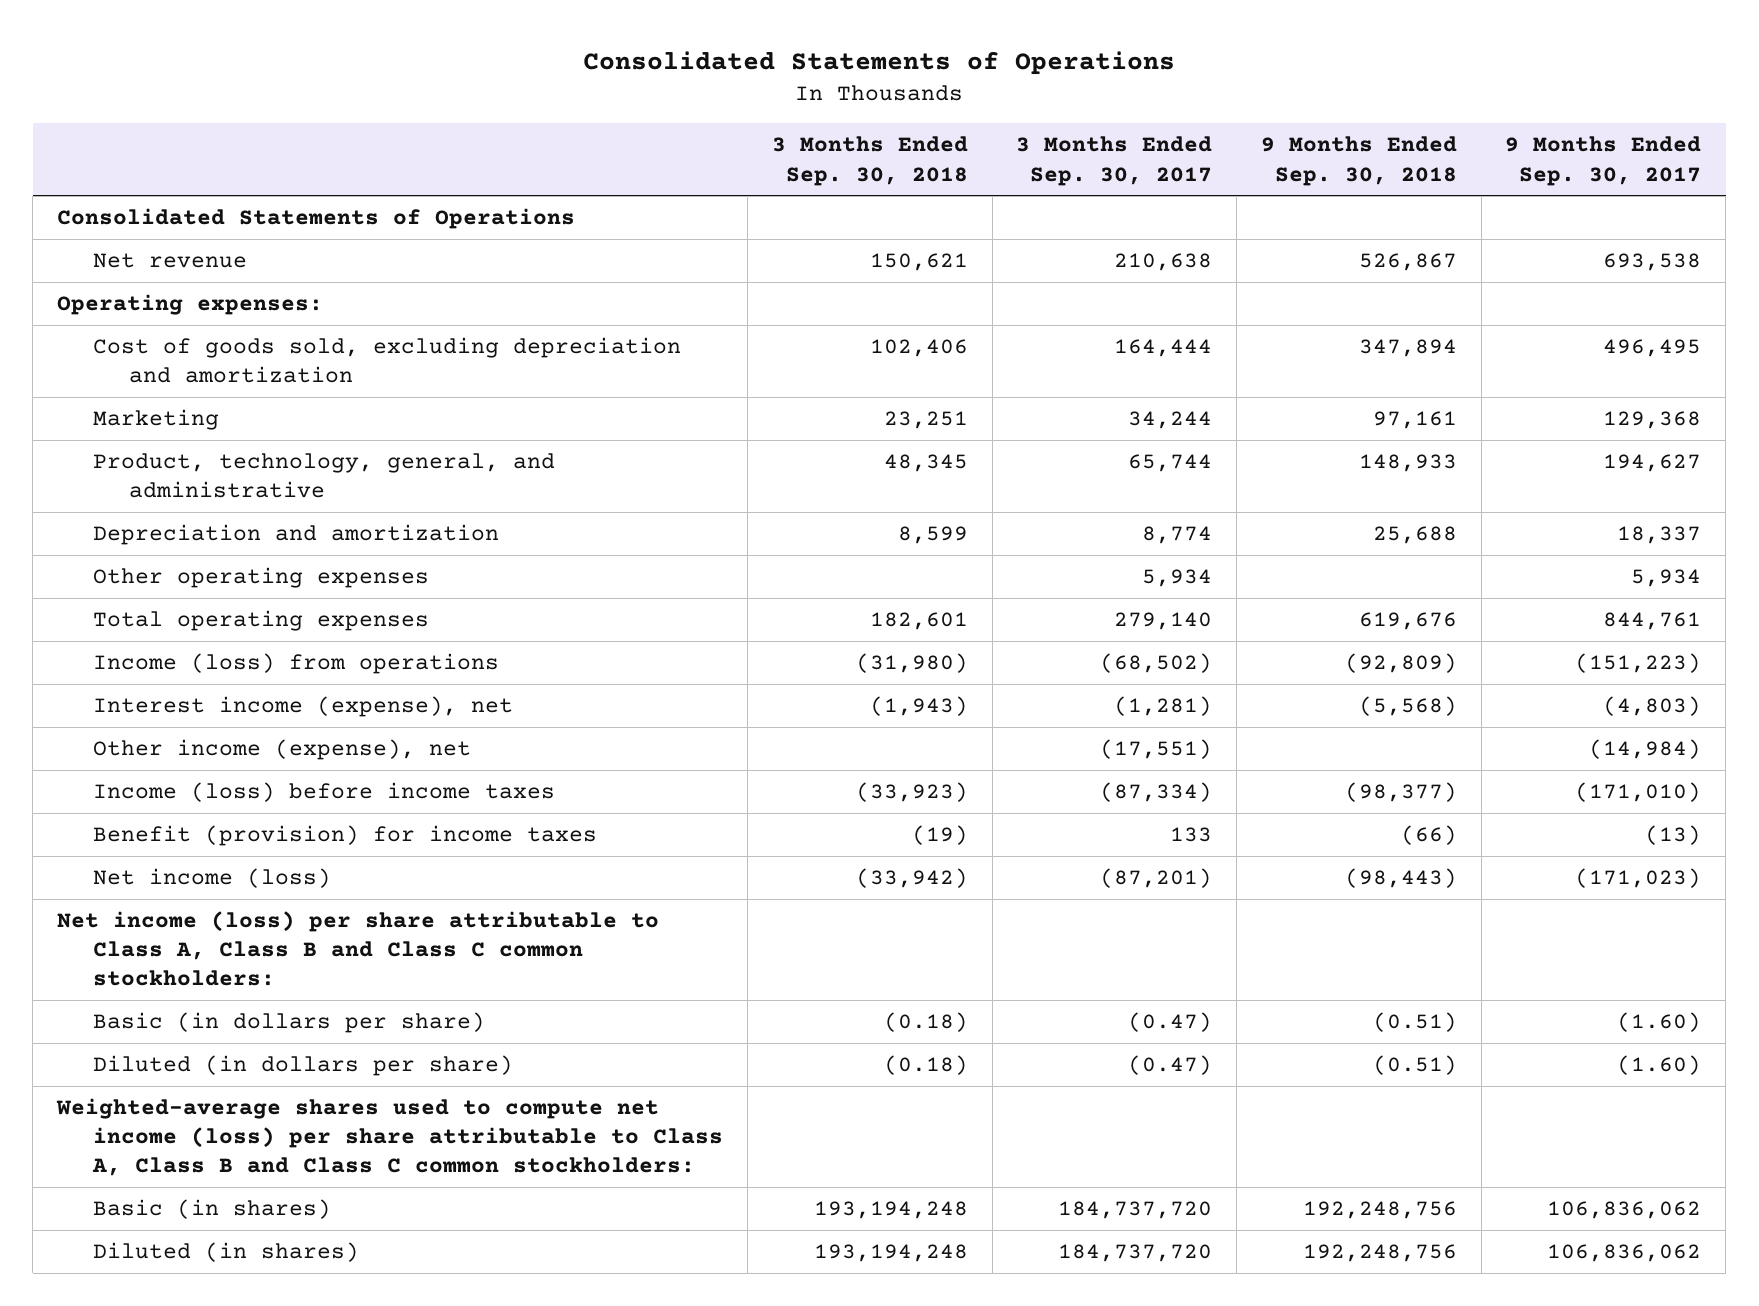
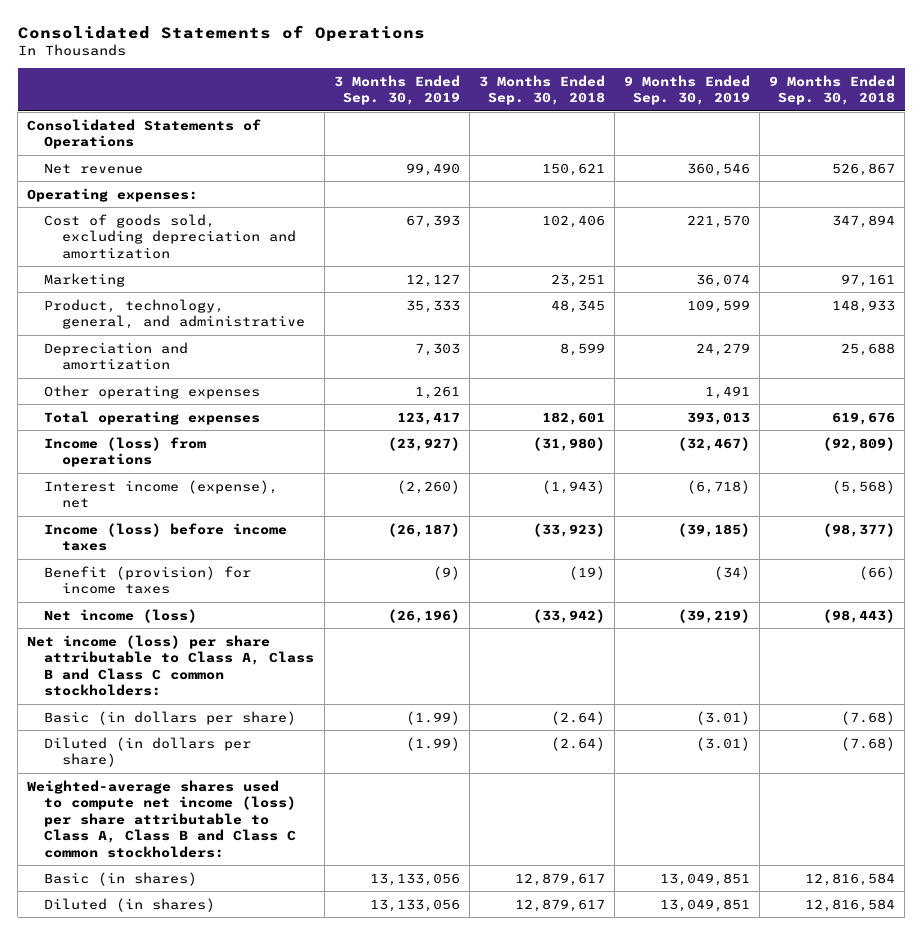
[1016,136,1213,186] 3 Months Ended Sep. 30, 2017 -> none
[1505,136,1702,186] 9 Months Ended Sep. 30, 2017 -> none
none -> [333,74,460,106] 3 Months Ended Sep. 30, 2019
none -> [624,74,751,106] 9 Months Ended Sep. 30, 2019
[93,739,472,761] Other income (expense), net -> none
[883,1012,968,1033] (0.18) -> [550,710,605,725] (2.64)
[1372,1012,1457,1033] (0.51) -> [841,710,896,725] (7.68)
[883,1055,968,1076] (0.18) -> [550,736,605,751] (2.64)
[1372,1055,1457,1076] (0.51) -> [841,736,896,751] (7.68)
[813,1201,968,1220] 193,194,248 -> [514,872,605,886] 12,879,617
[1302,1201,1457,1220] 192,248,756 -> [805,872,896,886] 12,816,584
[813,1244,968,1263] 193,194,248 -> [514,898,605,912] 12,879,617
[1302,1244,1457,1263] 192,248,756 -> [805,898,896,912] 12,816,584

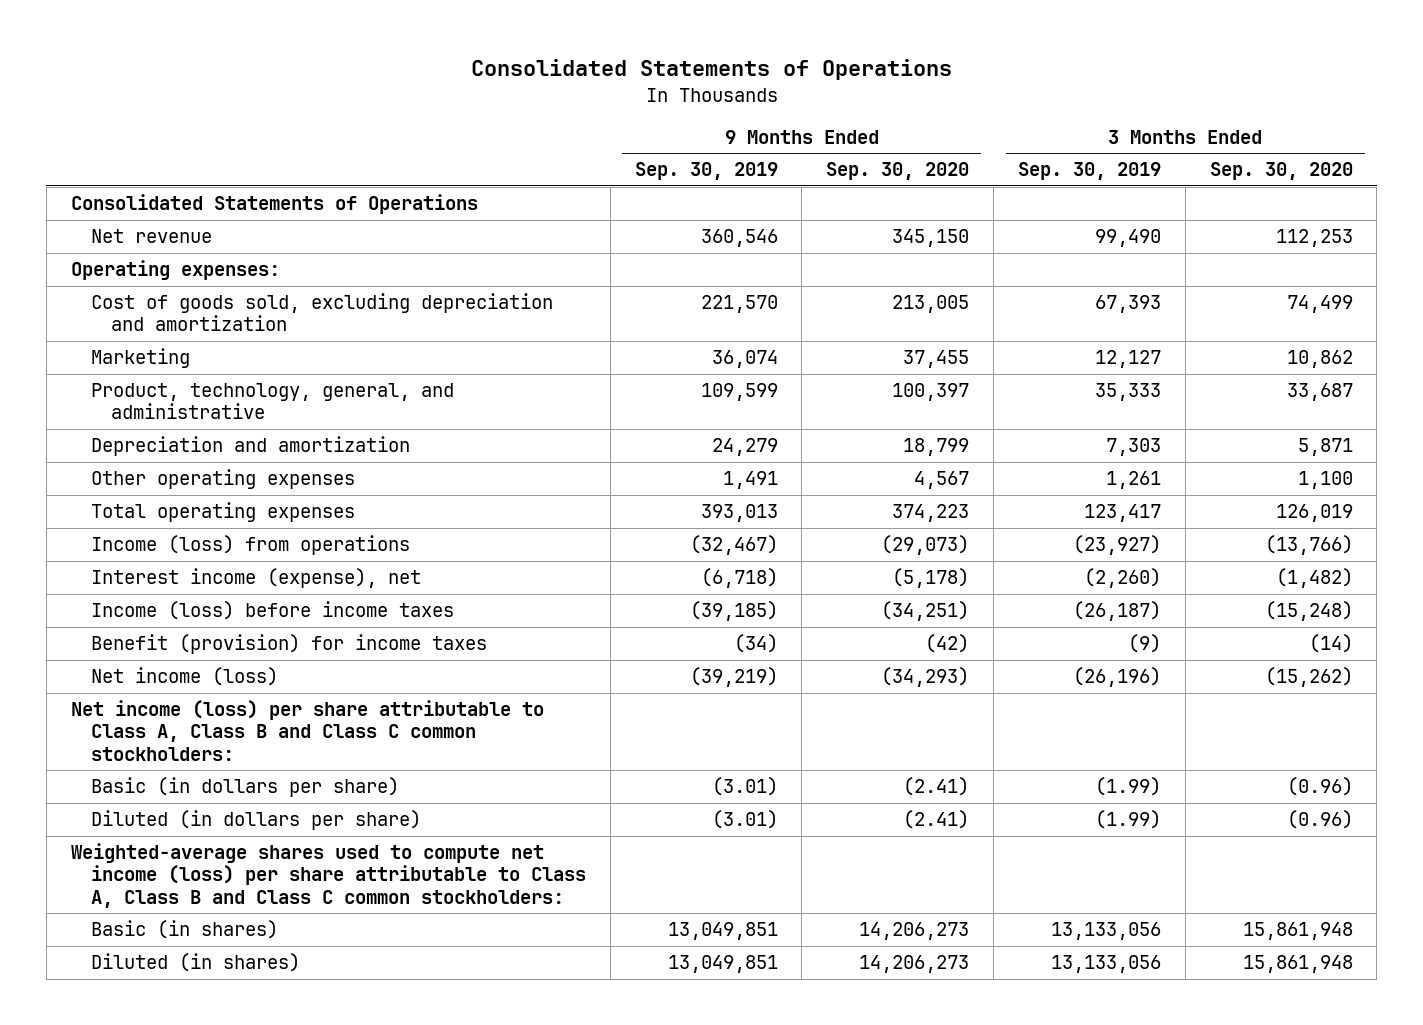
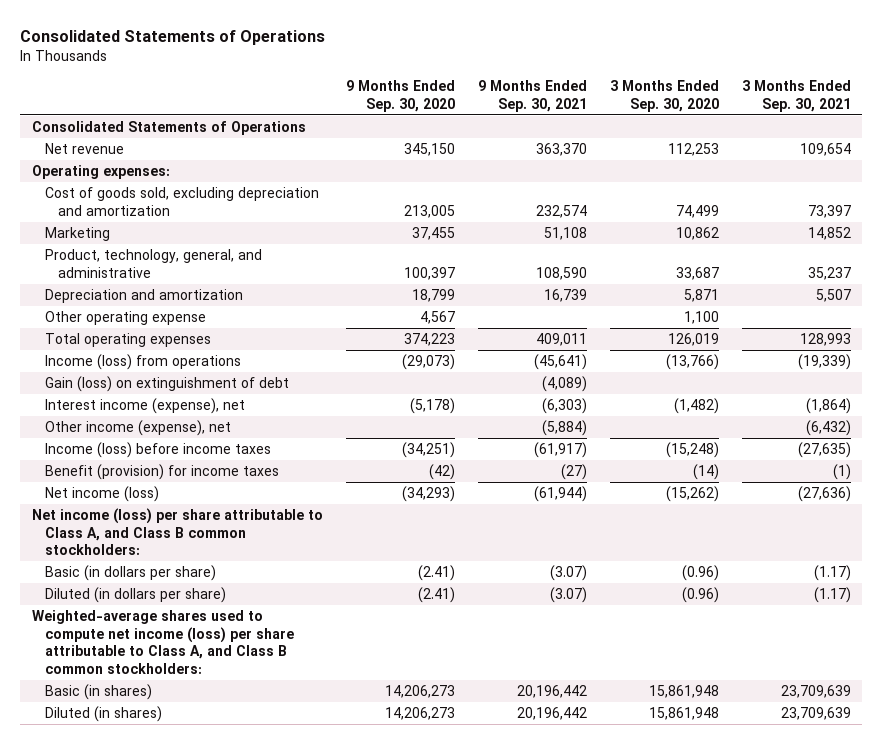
[634,162,778,181] Sep. 30, 2019 -> none
[1017,162,1161,181] Sep. 30, 2019 -> none
none -> [477,79,587,112] 9 Months Ended Sep. 30, 2021
none -> [741,79,851,112] 3 Months Ended Sep. 30, 2021
[90,469,355,490] Other operating expenses -> [44,311,206,326] Other operating expense
none -> [44,376,289,393] Gain (loss) on extinguishment of debt
none -> [44,420,231,437] Other income (expense), net
[70,700,544,761] Net income (loss) per share attributable to Class A, Class B and Class C common stockholders: -> [31,508,323,556] Net income (loss) per share attributable to Class A, and Class B common stockholders:
[70,843,586,908] Weighted-average shares used to compute net income (loss) per share attributable to Class A, Class B and Class C common stockholders: -> [31,610,294,674] Weighted-average shares used to compute net income (loss) per share attributable to Class A, and Class B common stockholders:

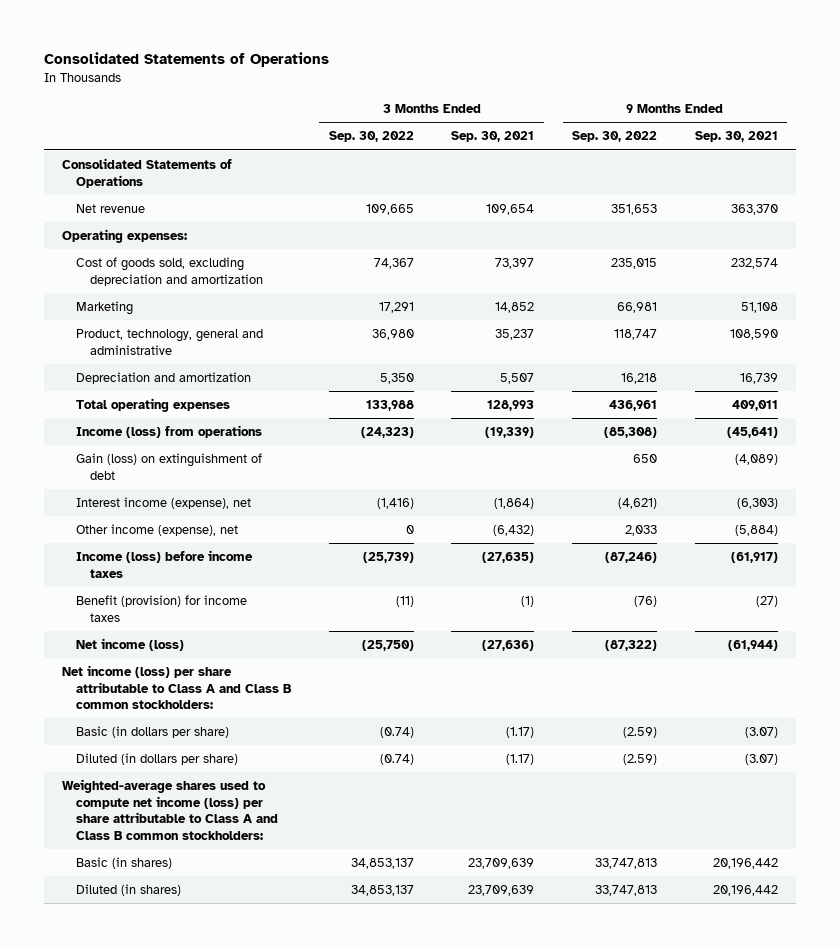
[345,79,455,112] 9 Months Ended Sep. 30, 2020 -> none
[609,79,719,112] 3 Months Ended Sep. 30, 2020 -> none
none -> [328,131,414,143] Sep. 30, 2022
none -> [572,131,658,143] Sep. 30, 2022
[44,249,262,278] Product, technology, general, and administrative -> [76,329,264,355] Product, technology, general and administrative
[44,311,206,326] Other operating expense -> none
[31,508,323,556] Net income (loss) per share attributable to Class A, and Class B common stockholders: -> [62,665,293,710] Net income (loss) per share attributable to Class A and Class B common stockholders:
[31,610,294,674] Weighted-average shares used to compute net income (loss) per share attributable to Class A, and Class B common stockholders: -> [62,779,279,840] Weighted-average shares used to compute net income (loss) per share attributable to Class A and Class B common stockholders:

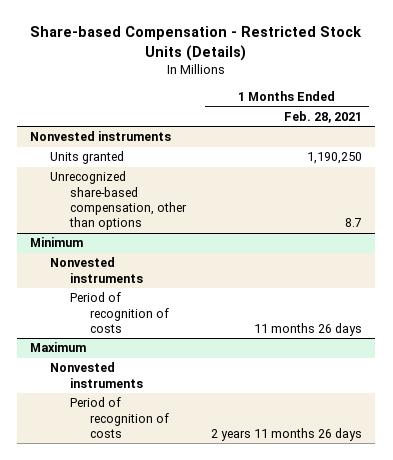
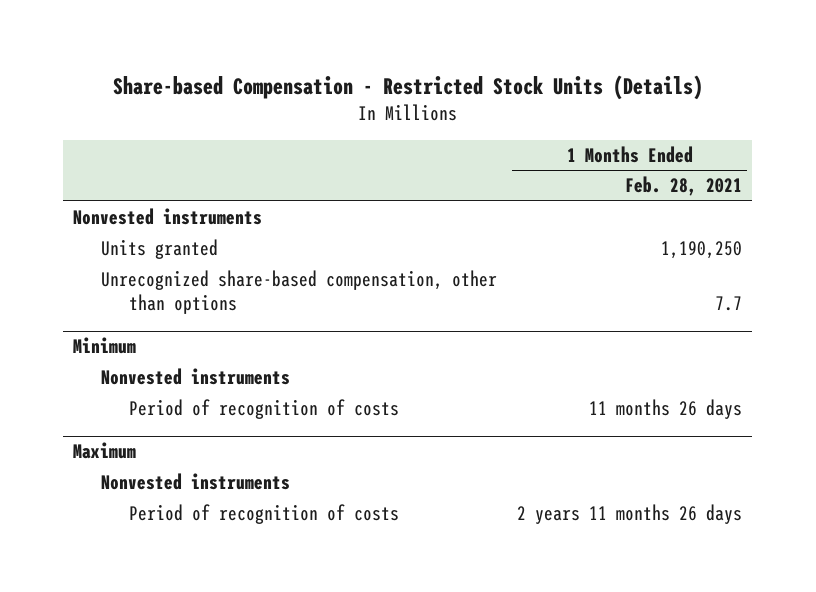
[345,218,363,228] 8.7 -> [715,296,743,312] 7.7

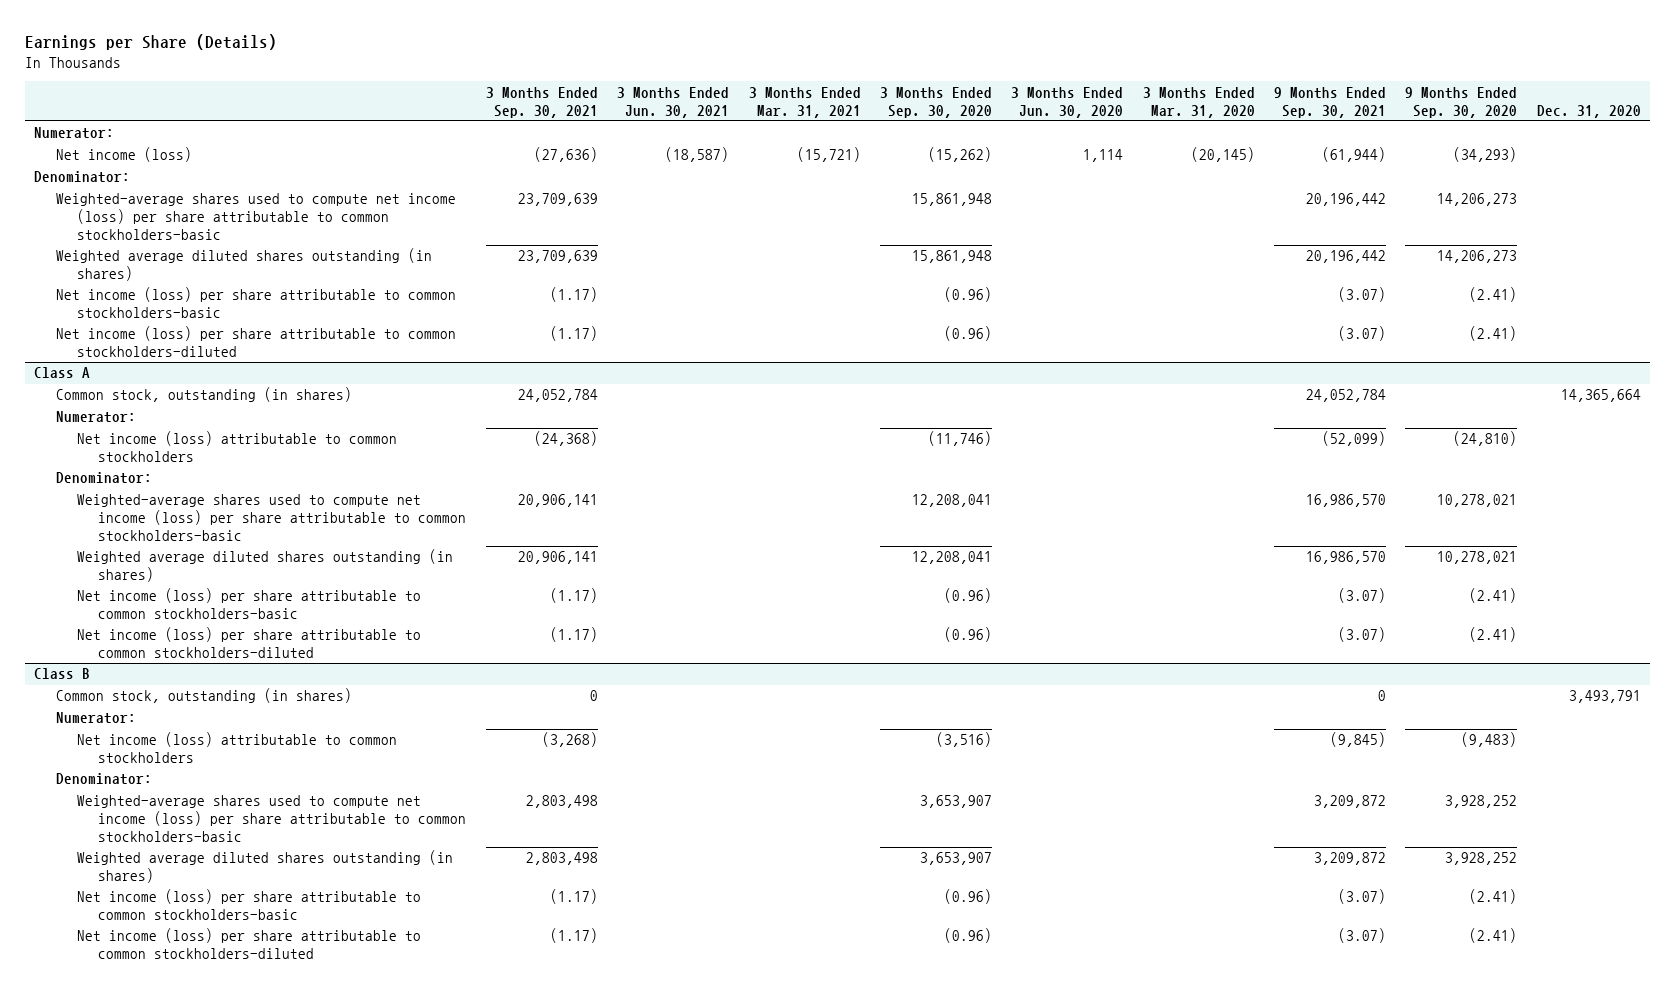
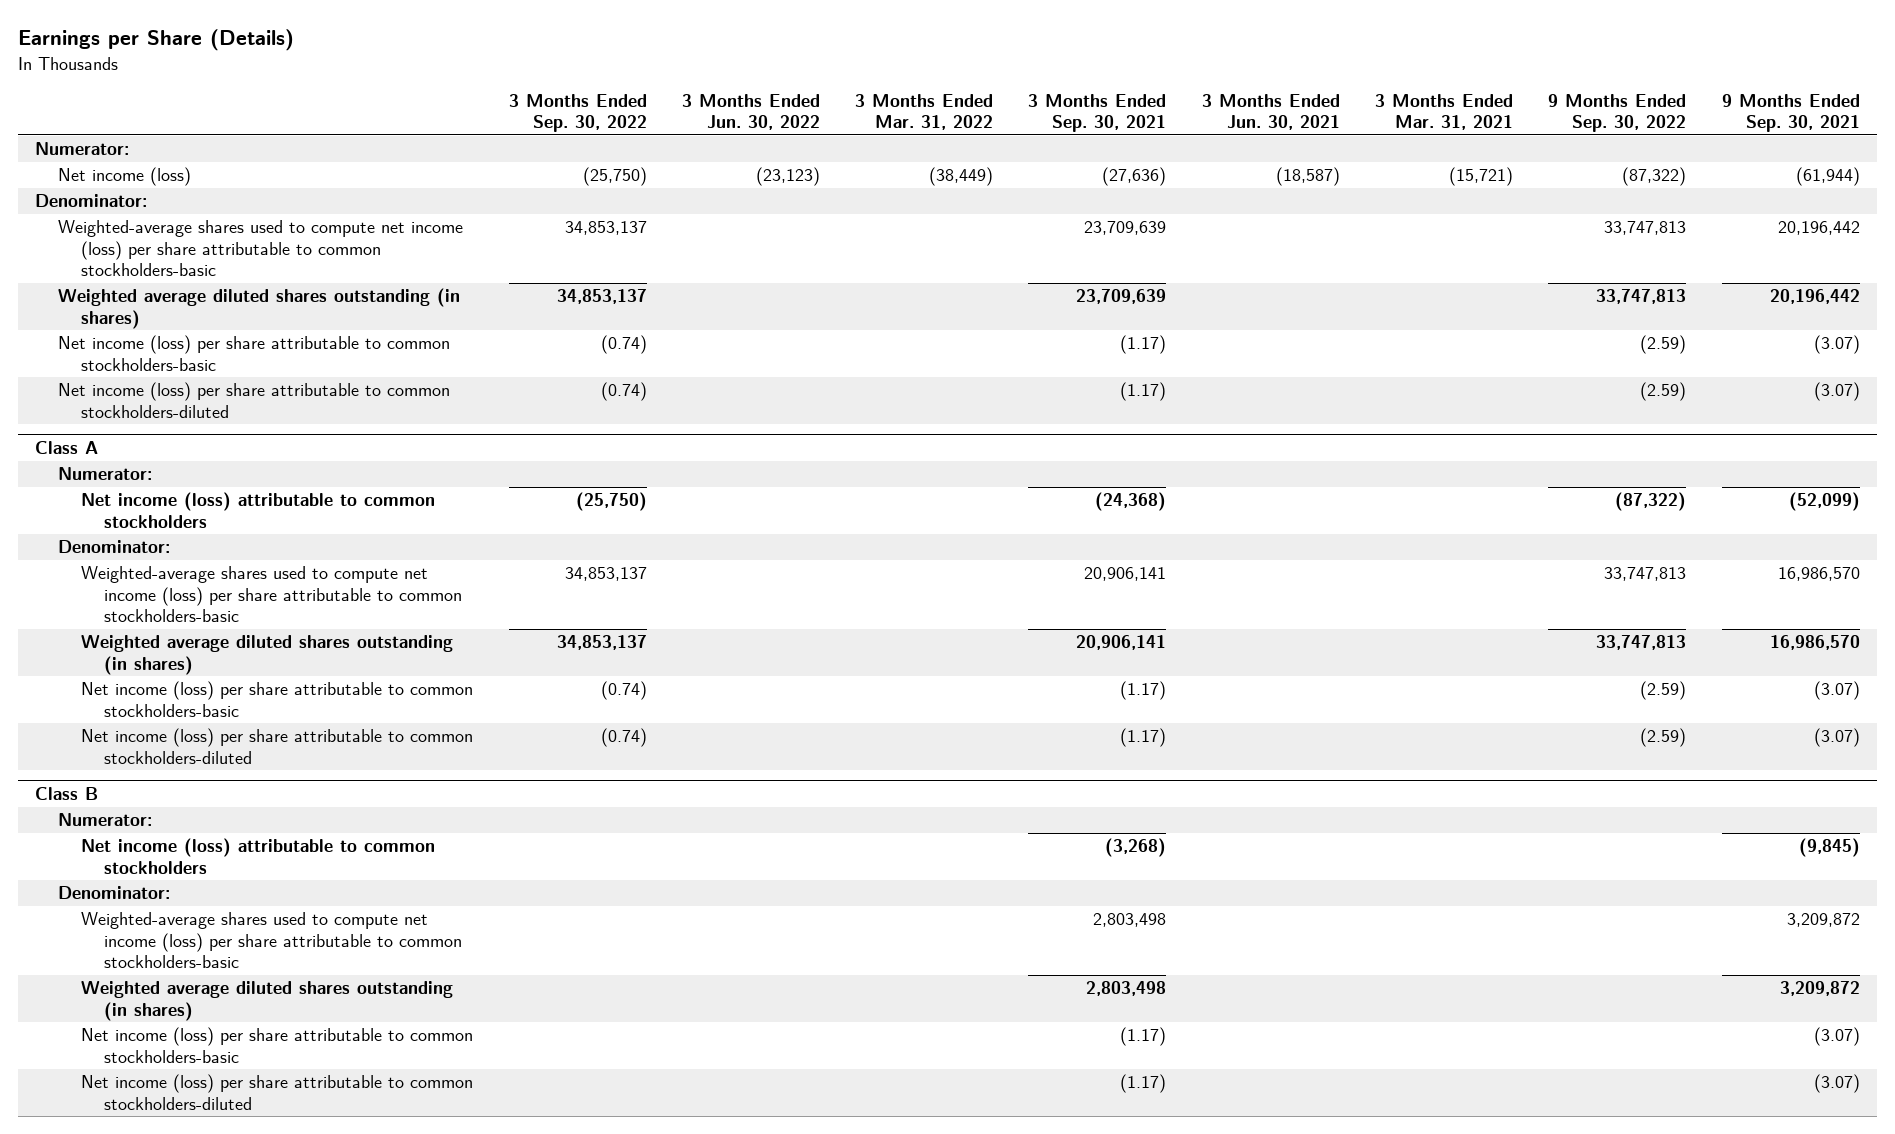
[879,86,992,118] 3 Months Ended Sep. 30, 2020 -> none
[1011,86,1124,118] 3 Months Ended Jun. 30, 2020 -> none
[1142,86,1255,118] 3 Months Ended Mar. 31, 2020 -> none
[1405,86,1518,118] 9 Months Ended Sep. 30, 2020 -> none
[1536,104,1641,118] Dec. 31, 2020 -> none
none -> [508,93,647,132] 3 Months Ended Sep. 30, 2022
none -> [681,93,820,130] 3 Months Ended Jun. 30, 2022
none -> [855,93,994,130] 3 Months Ended Mar. 31, 2022
none -> [1548,93,1687,132] 9 Months Ended Sep. 30, 2022
[55,387,352,403] Common stock, outstanding (in shares) -> none
[55,688,352,704] Common stock, outstanding (in shares) -> none

